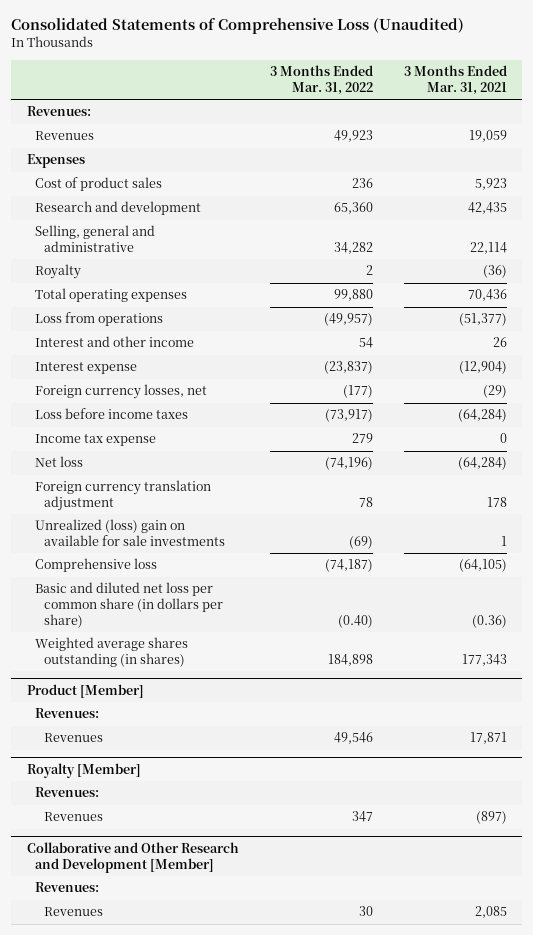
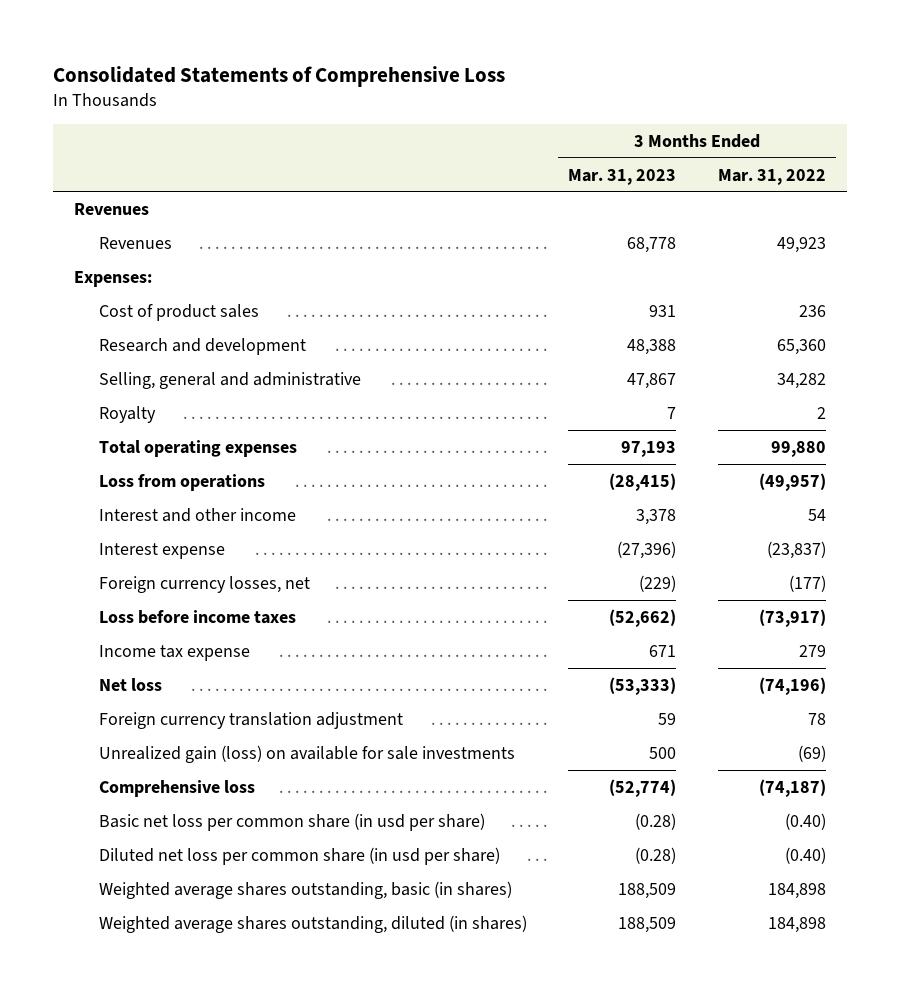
[11,18,465,35] Consolidated Statements of Comprehensive Loss (Unaudited) -> [53,65,506,87] Consolidated Statements of Comprehensive Loss
[403,65,507,96] 3 Months Ended Mar. 31, 2021 -> none
none -> [568,168,677,185] Mar. 31, 2023
[26,106,91,117] Revenues: -> [74,202,150,215] Revenues
[26,154,85,169] Expenses -> [74,270,153,287] Expenses:
[35,519,226,547] Unrealized (loss) gain on available for sale investments -> [98,744,515,763] Unrealized gain (loss) on available for sale investments
[26,684,144,699] Product [Member] -> none
[35,708,100,719] Revenues: -> none
[44,733,104,743] Revenues -> none
[26,763,141,779] Royalty [Member] -> none
[35,787,100,798] Revenues: -> none
[44,812,104,822] Revenues -> none
[26,842,239,874] Collaborative and Other Research and Development [Member] -> none
[35,882,100,893] Revenues: -> none
[44,907,104,917] Revenues -> none
[35,582,224,629] Basic and diluted net loss per common share (in dollars per share) -> [98,812,485,831] Basic net loss per common share (in usd per share)
none -> [98,846,500,865] Diluted net loss per common share (in usd per share)
none -> [98,880,512,899] Weighted average shares outstanding, basic (in shares)
[35,637,189,668] Weighted average shares outstanding (in shares) -> [98,914,527,933] Weighted average shares outstanding, diluted (in shares)

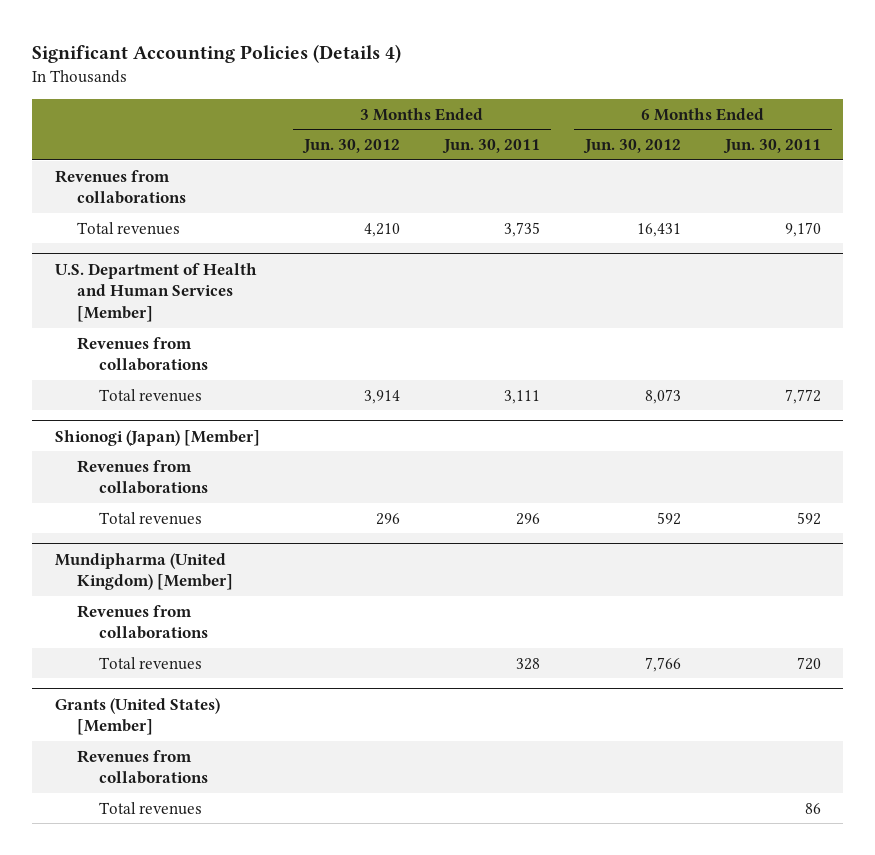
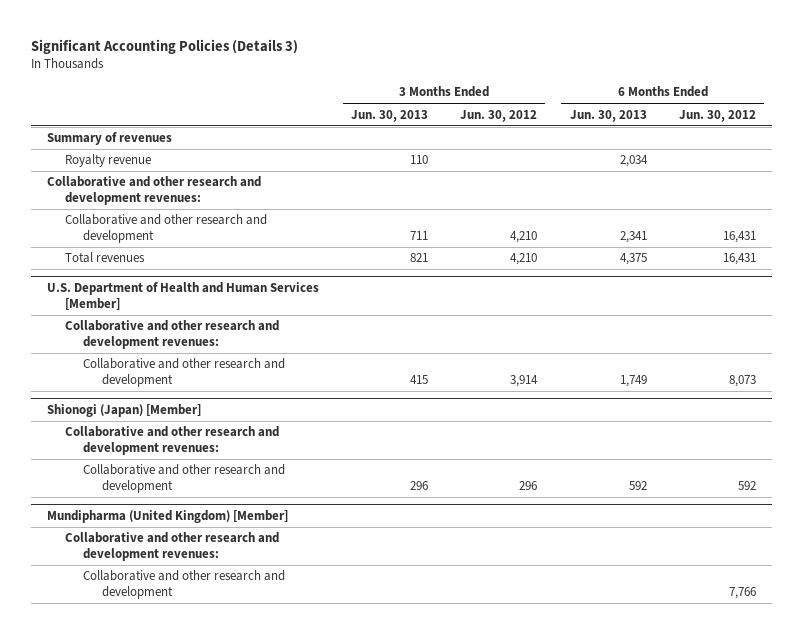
[32,43,402,63] Significant Accounting Policies (Details 4) -> [31,38,299,54] Significant Accounting Policies (Details 3)
[442,139,541,155] Jun. 30, 2011 -> none
[722,139,821,155] Jun. 30, 2011 -> none
none -> [351,109,429,122] Jun. 30, 2013
none -> [569,109,647,122] Jun. 30, 2013
[54,169,186,205] Revenues from collaborations -> [47,132,173,146] Summary of revenues
none -> [65,154,152,168] Royalty revenue
none -> [47,176,262,205] Collaborative and other research and development revenues:
none -> [65,214,268,243] Collaborative and other research and development
[76,336,208,372] Revenues from collaborations -> none
none -> [65,320,280,349] Collaborative and other research and development revenues:
[98,388,202,402] Total revenues -> [83,358,286,387] Collaborative and other research and development
[76,459,208,495] Revenues from collaborations -> none
none -> [65,426,280,455] Collaborative and other research and development revenues:
[98,511,202,525] Total revenues -> [83,464,286,493] Collaborative and other research and development
[76,604,208,640] Revenues from collaborations -> none
[54,697,220,736] Grants (United States) [Member] -> none
[76,749,208,785] Revenues from collaborations -> none
[98,801,202,815] Total revenues -> none
none -> [65,532,280,561] Collaborative and other research and development revenues:
[98,656,202,670] Total revenues -> [83,570,286,599] Collaborative and other research and development

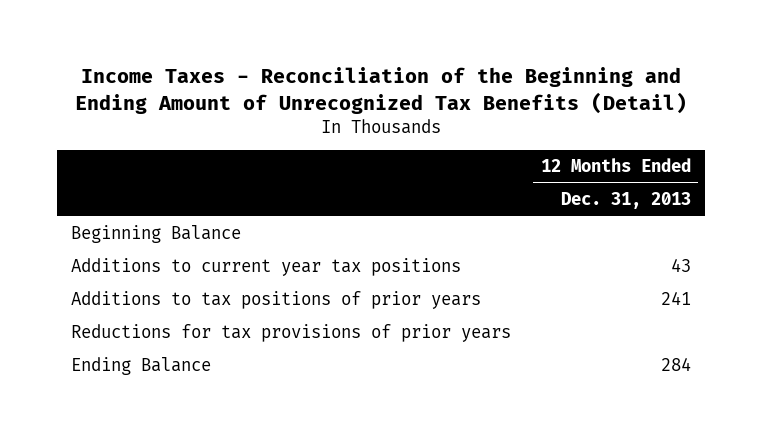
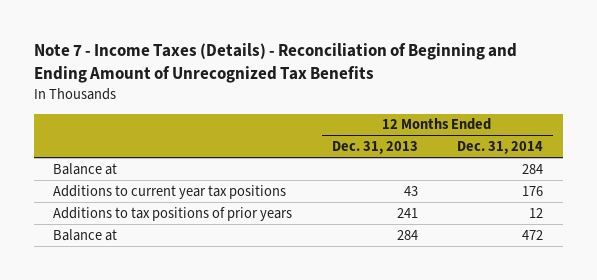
[74,67,687,114] Income Taxes - Reconciliation of the Beginning and Ending Amount of Unrecognized Tax Benefits (Detail) -> [33,43,517,84] Note 7 - Income Taxes (Details) - Reconciliation of Beginning and Ending Amount of Unrecognized Tax Benefits
none -> [457,141,544,155] Dec. 31, 2014
[71,225,242,244] Beginning Balance -> [53,162,118,175] Balance at
[71,324,512,343] Reductions for tax provisions of prior years -> none
[71,357,212,376] Ending Balance -> [53,228,118,241] Balance at

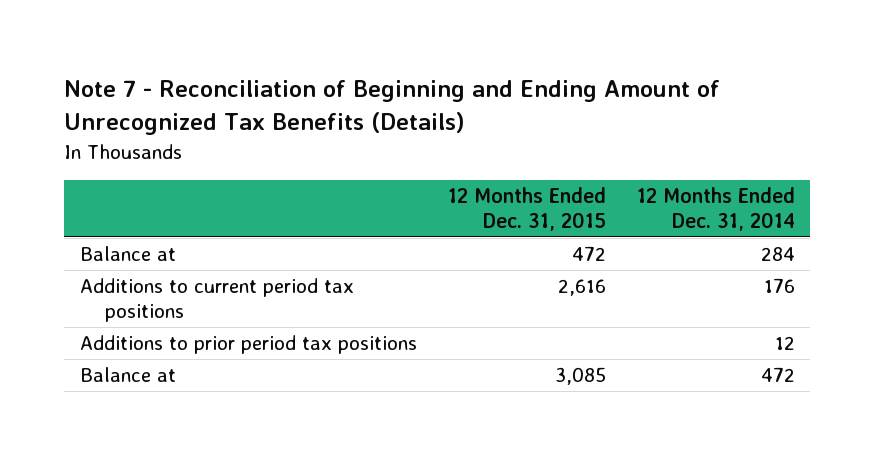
[33,43,517,84] Note 7 - Income Taxes (Details) - Reconciliation of Beginning and Ending Amount of Unrecognized Tax Benefits -> [63,79,720,135] Note 7 - Reconciliation of Beginning and Ending Amount of Unrecognized Tax Benefits (Details)
[331,141,418,155] Dec. 31, 2013 -> none
none -> [447,187,606,232] 12 Months Ended Dec. 31, 2015
[53,184,287,199] Additions to current year tax positions -> [79,278,354,323] Additions to current period tax positions
[53,206,293,221] Additions to tax positions of prior years -> [79,335,417,355] Additions to prior period tax positions

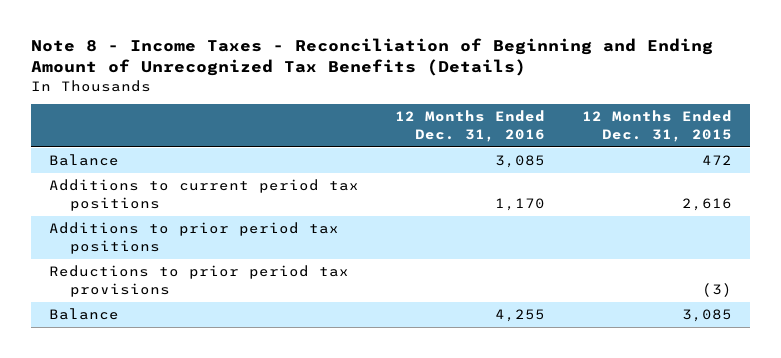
[63,79,720,135] Note 7 - Reconciliation of Beginning and Ending Amount of Unrecognized Tax Benefits (Details) -> [30,38,713,77] Note 8 - Income Taxes - Reconciliation of Beginning and Ending Amount of Unrecognized Tax Benefits (Details)
[636,187,795,232] 12 Months Ended Dec. 31, 2014 -> none
none -> [395,110,546,142] 12 Months Ended Dec. 31, 2016
[79,246,176,262] Balance at -> [48,154,119,167] Balance
none -> [48,265,349,297] Reductions to prior period tax provisions
[79,367,176,383] Balance at -> [48,308,119,321] Balance

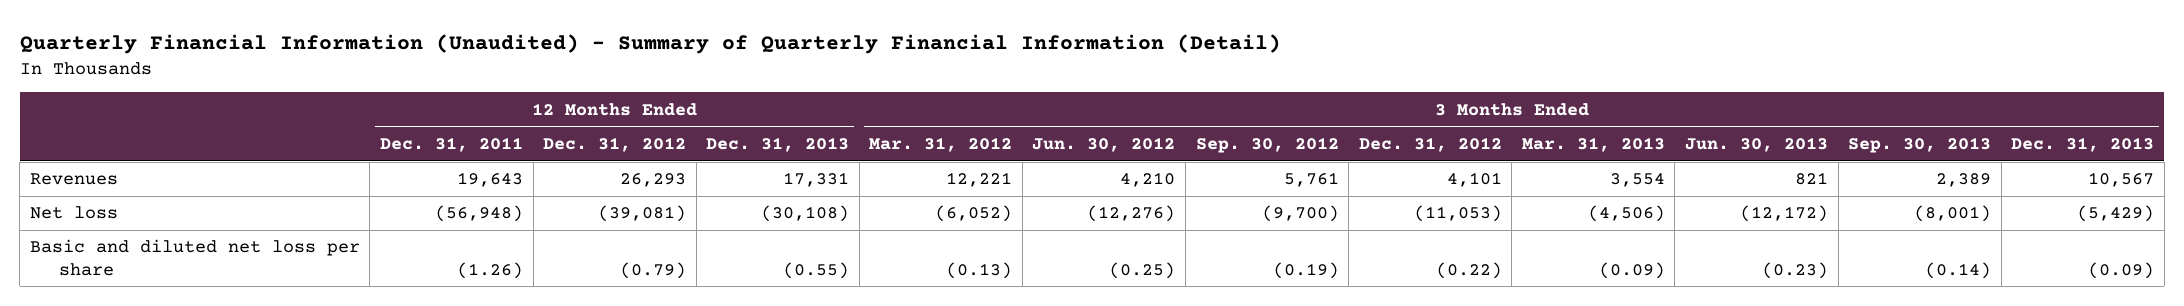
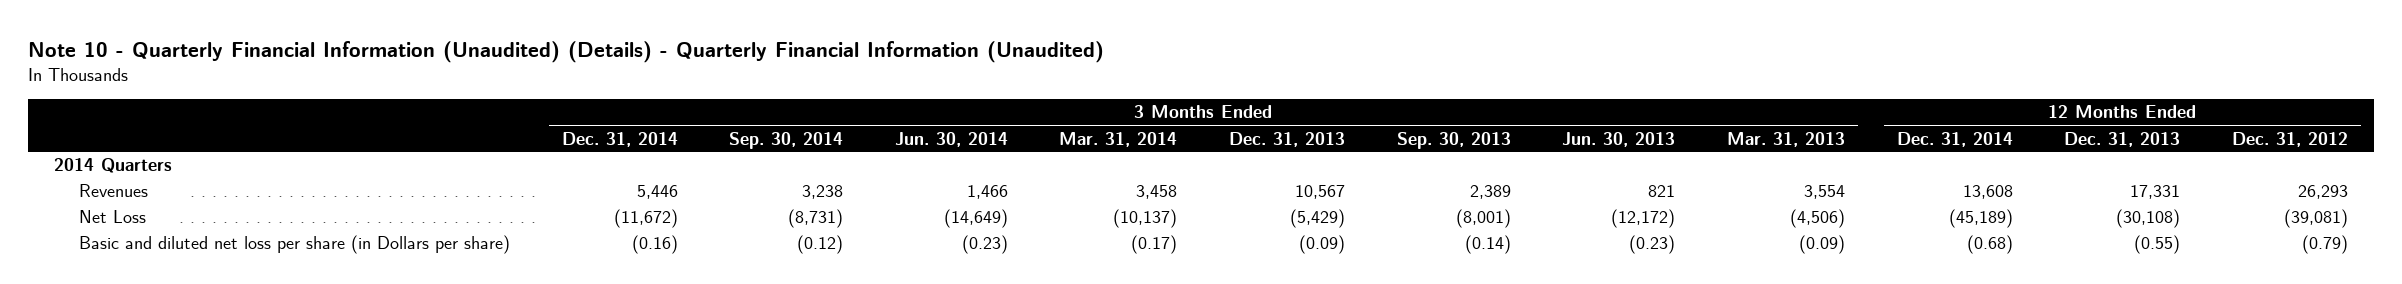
[19,33,1281,54] Quarterly Financial Information (Unaudited) - Summary of Quarterly Financial Information (Detail) -> [28,40,1105,63] Note 10 - Quarterly Financial Information (Unaudited) (Details) - Quarterly Financial Information (Unaudited)
[379,136,523,152] Dec. 31, 2011 -> none
[869,136,1013,152] Mar. 31, 2012 -> none
[1032,136,1176,152] Jun. 30, 2012 -> none
[1195,136,1339,153] Sep. 30, 2012 -> none
[1358,136,1502,152] Dec. 31, 2012 -> none
none -> [561,131,678,147] Dec. 31, 2014
none -> [729,131,844,149] Sep. 30, 2014
none -> [894,131,1008,147] Jun. 30, 2014
none -> [1059,131,1178,147] Mar. 31, 2014
none -> [1896,131,2013,147] Dec. 31, 2014
none -> [54,158,173,174] 2014 Quarters
[29,206,118,220] Net loss -> [78,210,146,224] Net Loss
[29,239,360,276] Basic and diluted net loss per share -> [78,235,510,255] Basic and diluted net loss per share (in Dollars per share)

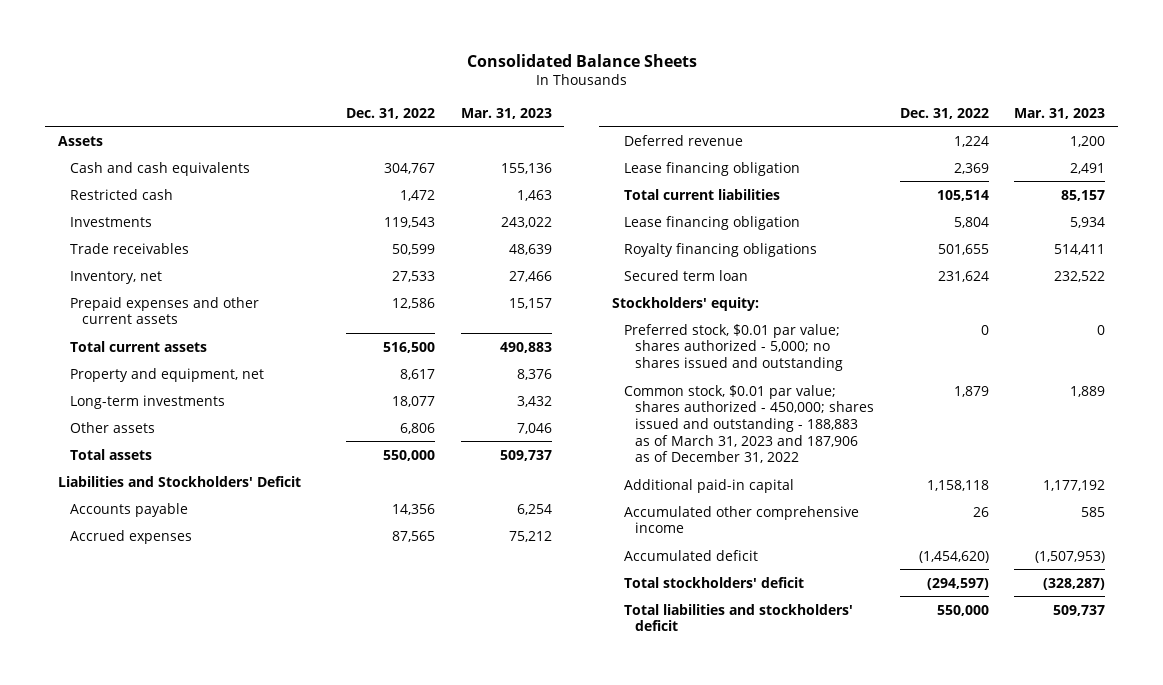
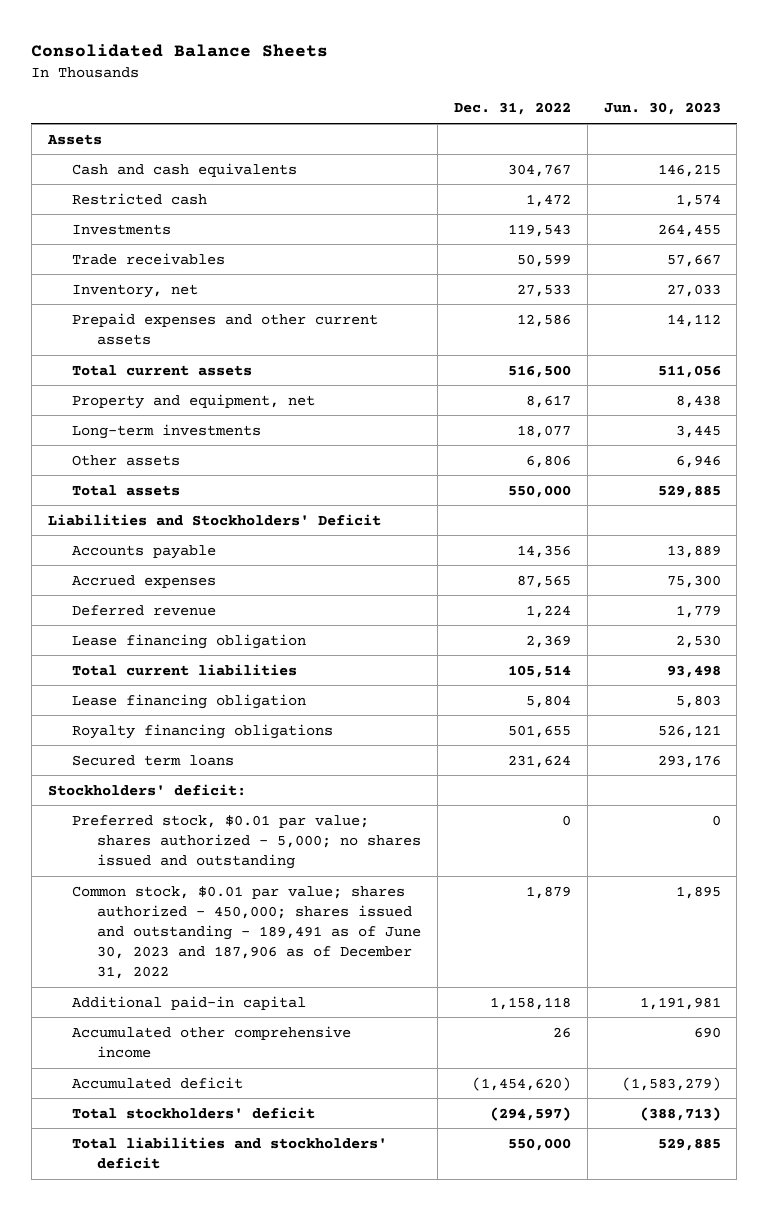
[460,107,552,119] Mar. 31, 2023 -> none
none -> [603,102,721,116] Jun. 30, 2023
[623,269,748,281] Secured term loan -> [72,754,235,766] Secured term loans
[611,296,759,311] Stockholders' equity: -> [47,783,246,796] Stockholders' deficit:
[623,384,875,464] Common stock, $0.01 par value; shares authorized - 450,000; shares issued and outstanding - 188,883 as of March 31, 2023 and 187,906 as of December 31, 2022 -> [72,885,422,980] Common stock, $0.01 par value; shares authorized - 450,000; shares issued and outstanding - 189,491 as of June 30, 2023 and 187,906 as of December 31, 2022

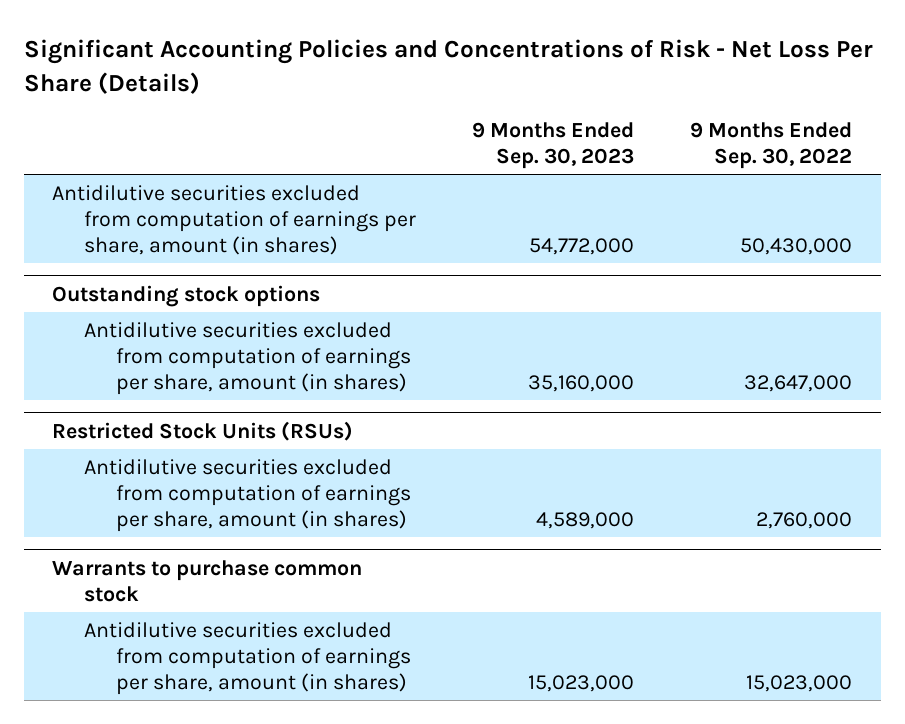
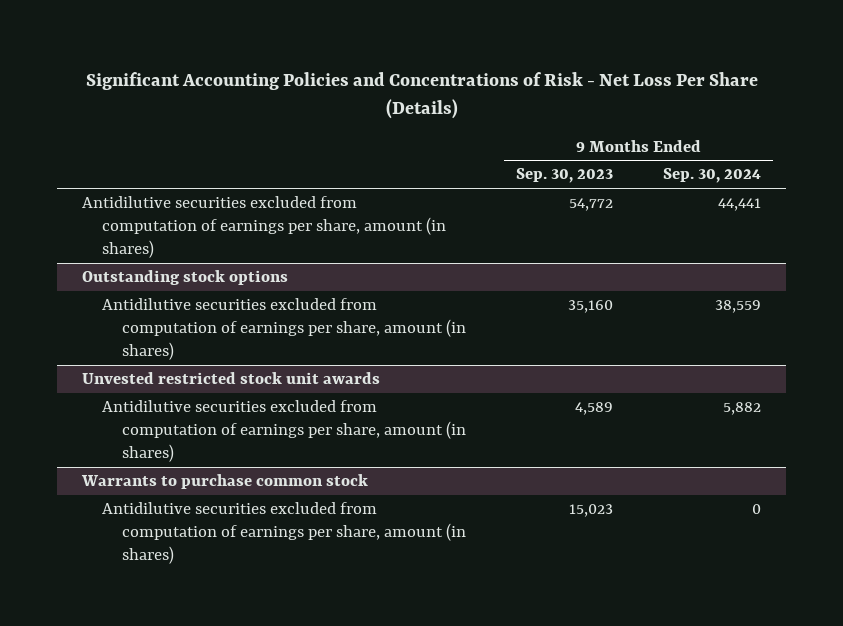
[690,122,853,170] 9 Months Ended Sep. 30, 2022 -> none
none -> [663,168,762,184] Sep. 30, 2024
[529,237,635,255] 54,772,000 -> [569,198,614,212] 54,772
[528,374,635,392] 35,160,000 -> [568,300,614,314] 35,160
[52,420,354,441] Restricted Stock Units (RSUs) -> [82,372,381,385] Unvested restricted stock unit awards
[536,511,635,529] 4,589,000 -> [575,402,614,416] 4,589
[528,674,635,692] 15,023,000 -> [569,504,614,518] 15,023

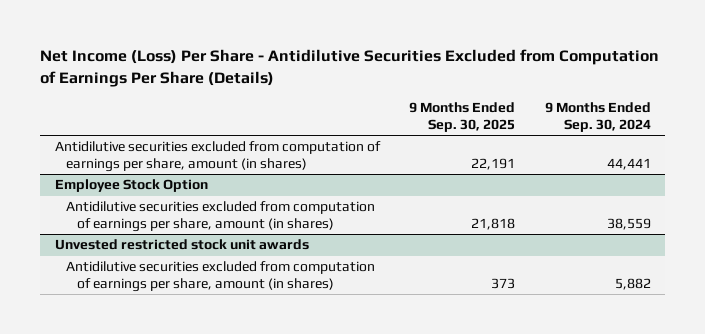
[85,71,758,120] Significant Accounting Policies and Concentrations of Risk - Net Loss Per Share (Details) -> [39,49,659,87] Net Income (Loss) Per Share - Antidilutive Securities Excluded from Computation of Earnings Per Share (Details)
[516,168,614,184] Sep. 30, 2023 -> none
none -> [409,102,516,132] 9 Months Ended Sep. 30, 2025
[82,270,289,286] Outstanding stock options -> [54,179,208,193] Employee Stock Option
[81,474,369,490] Warrants to purchase common stock -> none
[102,502,467,565] Antidilutive securities excluded from computation of earnings per share, amount (in shares) -> none

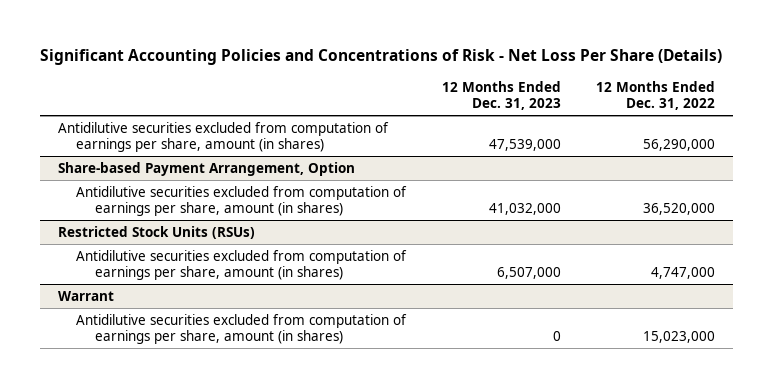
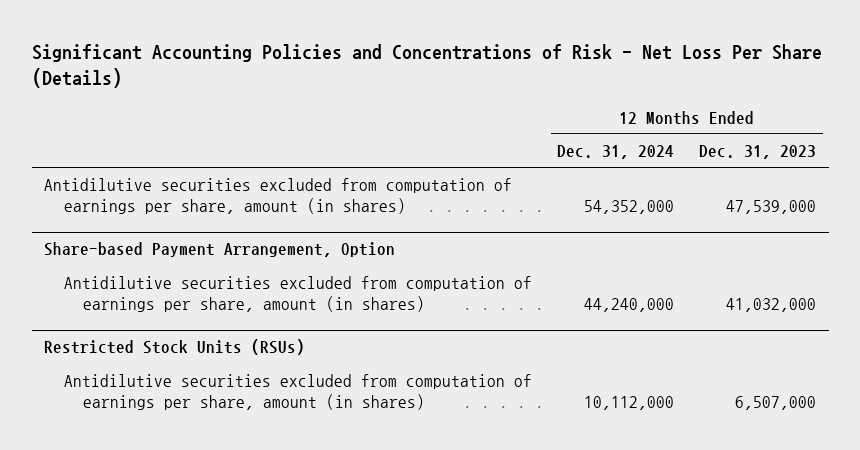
[596,80,716,111] 12 Months Ended Dec. 31, 2022 -> none
none -> [556,144,674,159] Dec. 31, 2024
[57,290,114,301] Warrant -> none
[76,313,408,345] Antidilutive securities excluded from computation of earnings per share, amount (in shares) -> none

